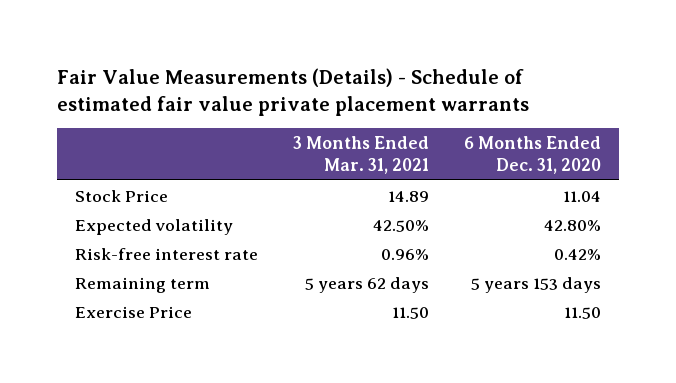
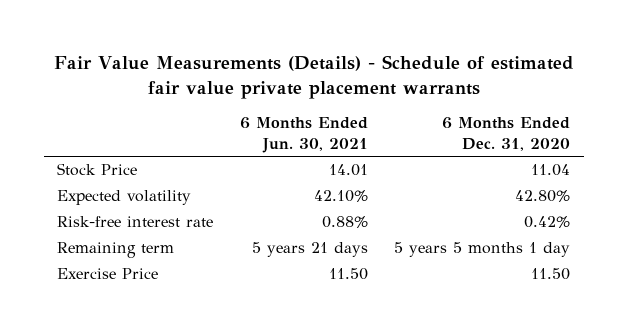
[293,135,430,175] 3 Months Ended Mar. 31, 2021 -> none
none -> [239,117,368,153] 6 Months Ended Jun. 30, 2021
[471,276,602,293] 5 years 153 days -> [394,242,571,258] 5 years 5 months 1 day

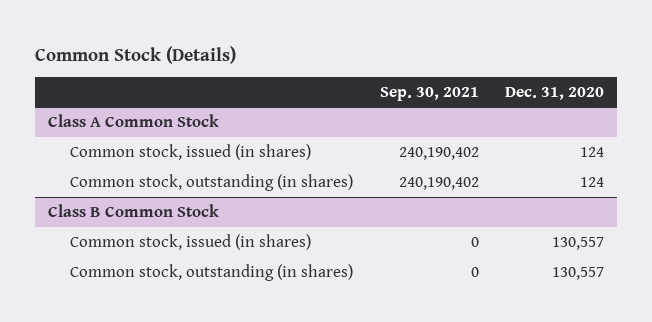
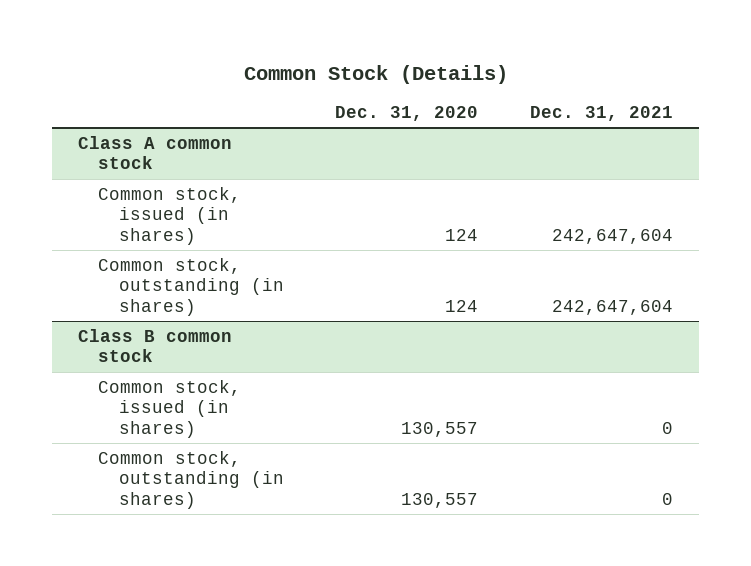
[379,86,479,101] Sep. 30, 2021 -> none
none -> [529,106,673,122] Dec. 31, 2021
[48,113,220,127] Class A Common Stock -> [78,135,233,170] Class A common stock
[48,203,220,217] Class B Common Stock -> [78,328,233,363] Class B common stock

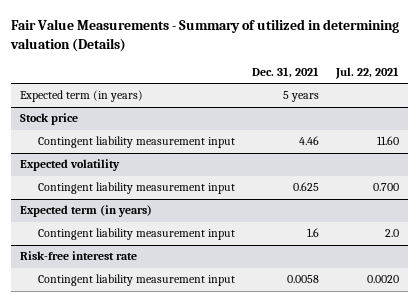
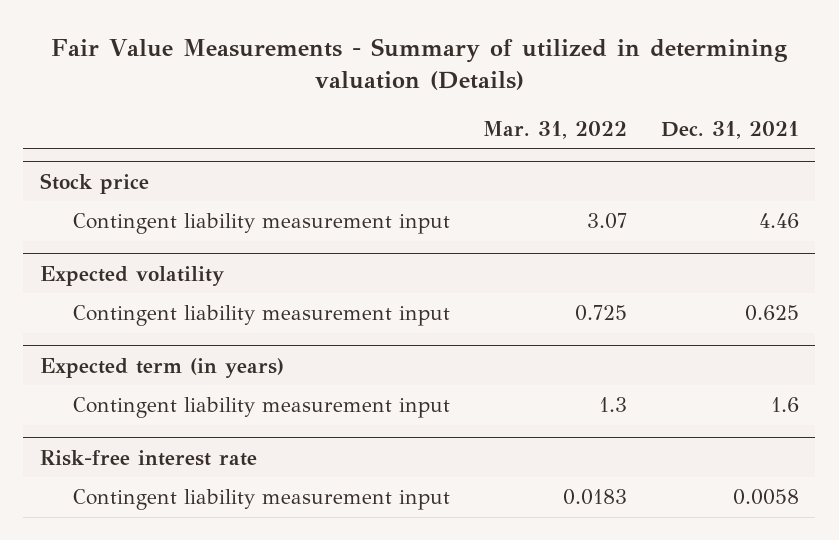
[335,67,400,80] Jul. 22, 2021 -> none
none -> [483,120,628,139] Mar. 31, 2022
[19,90,143,103] Expected term (in years) -> none

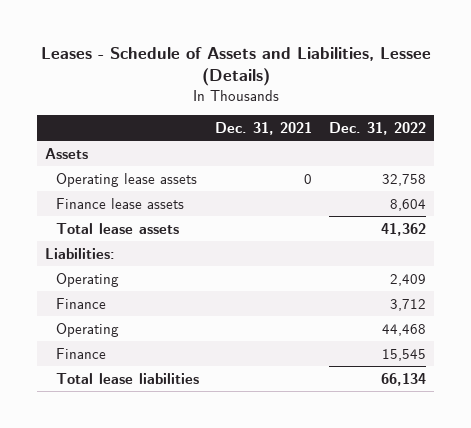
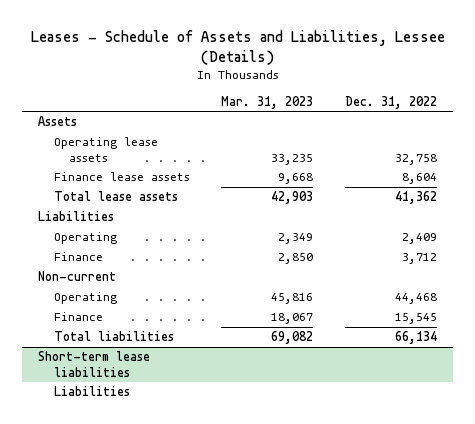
[215,121,313,135] Dec. 31, 2021 -> none
none -> [221,95,314,109] Mar. 31, 2023
[45,247,116,259] Liabilities: -> [38,211,115,222] Liabilities
none -> [38,271,117,282] Non-current
[55,372,199,384] Total lease liabilities -> [53,331,174,342] Total liabilities
none -> [38,351,151,377] Short-term lease liabilities
none -> [53,386,130,397] Liabilities

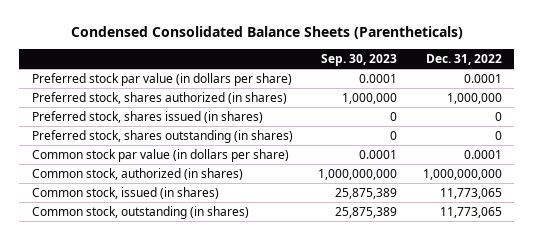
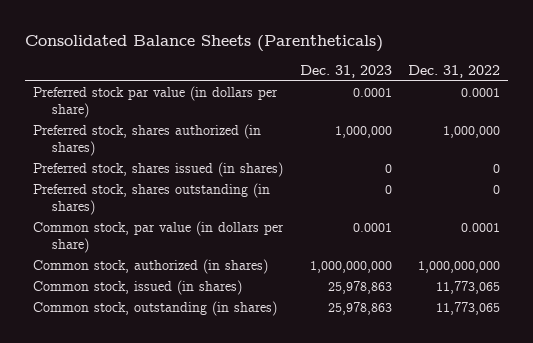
[70,26,463,40] Condensed Consolidated Balance Sheets (Parentheticals) -> [24,34,383,52] Consolidated Balance Sheets (Parentheticals)
[321,54,398,67] Sep. 30, 2023 -> none
none -> [299,64,392,78] Dec. 31, 2023
[31,148,289,162] Common stock par value (in dollars per share) -> [33,221,285,254] Common stock, par value (in dollars per share)

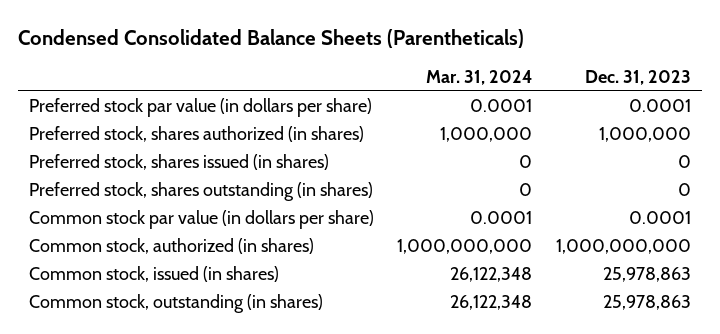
[24,34,383,52] Consolidated Balance Sheets (Parentheticals) -> [17,29,524,49] Condensed Consolidated Balance Sheets (Parentheticals)
[408,64,501,78] Dec. 31, 2022 -> none
none -> [426,70,533,86] Mar. 31, 2024
[33,221,285,254] Common stock, par value (in dollars per share) -> [29,210,375,230] Common stock par value (in dollars per share)

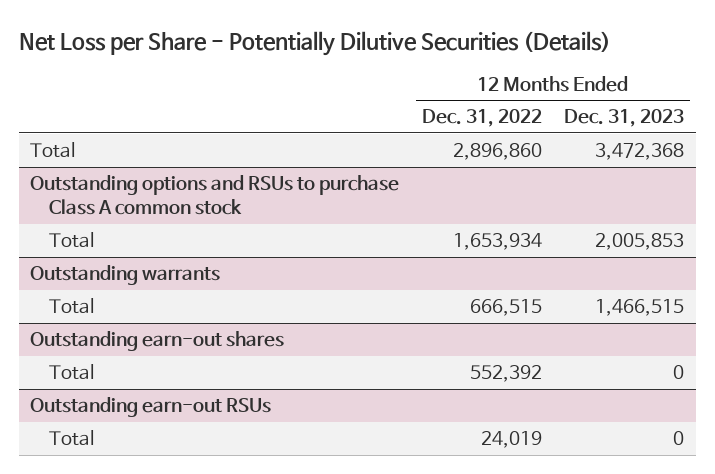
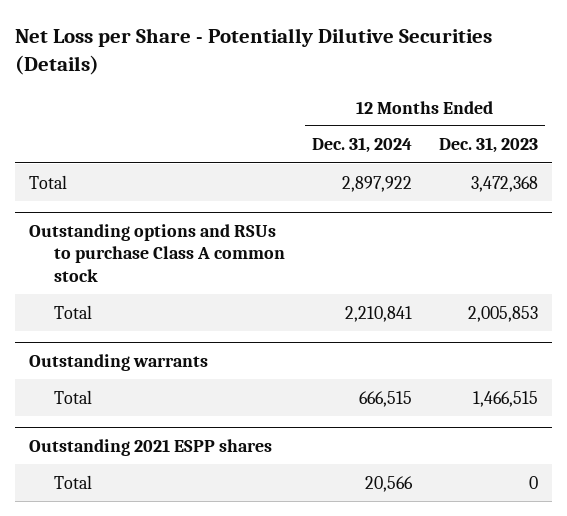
[421,109,542,128] Dec. 31, 2022 -> none
none -> [311,137,412,154] Dec. 31, 2024
[30,331,285,352] Outstanding earn-out shares -> none
[49,364,96,381] Total -> none
[30,397,272,418] Outstanding earn-out RSUs -> none
none -> [28,438,272,456] Outstanding 2021 ESPP shares

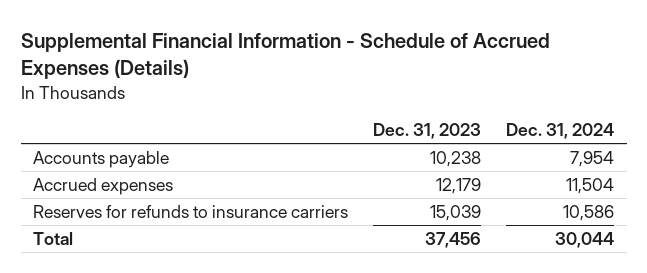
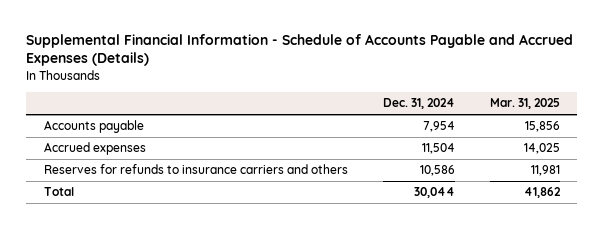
[20,33,550,80] Supplemental Financial Information - Schedule of Accrued Expenses (Details) -> [26,33,574,67] Supplemental Financial Information - Schedule of Accounts Payable and Accrued Expenses (Details)
[373,123,482,140] Dec. 31, 2023 -> none
none -> [489,98,560,110] Mar. 31, 2025
[33,204,349,218] Reserves for refunds to insurance carriers -> [43,164,348,175] Reserves for refunds to insurance carriers and others

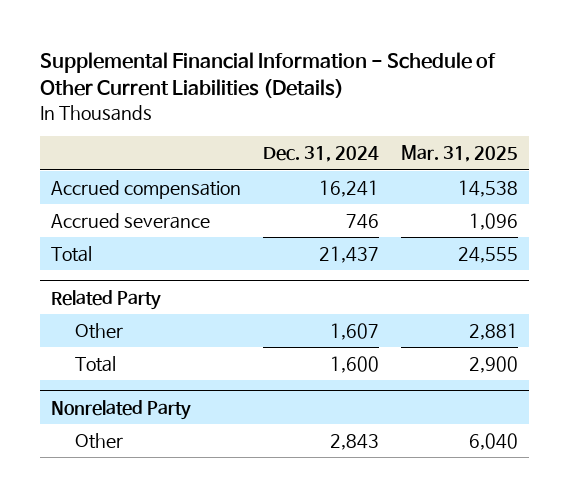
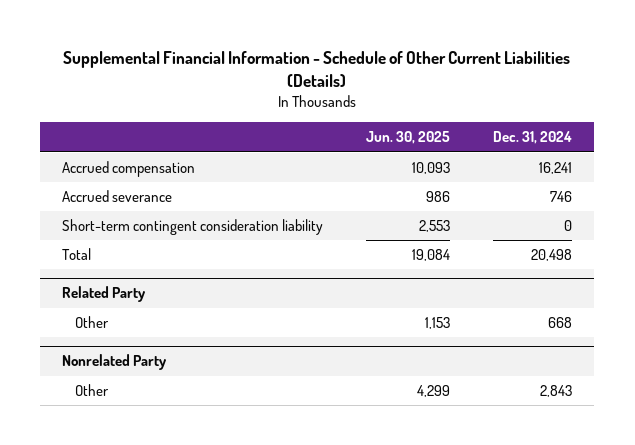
[400,145,518,163] Mar. 31, 2025 -> none
none -> [366,131,451,145] Jun. 30, 2025
none -> [62,219,324,236] Short-term contingent consideration liability
[319,246,380,264] 21,437 -> [531,249,573,262] 20,498
[74,356,116,373] Total -> none
[330,323,380,341] 1,607 -> [548,317,573,329] 668

